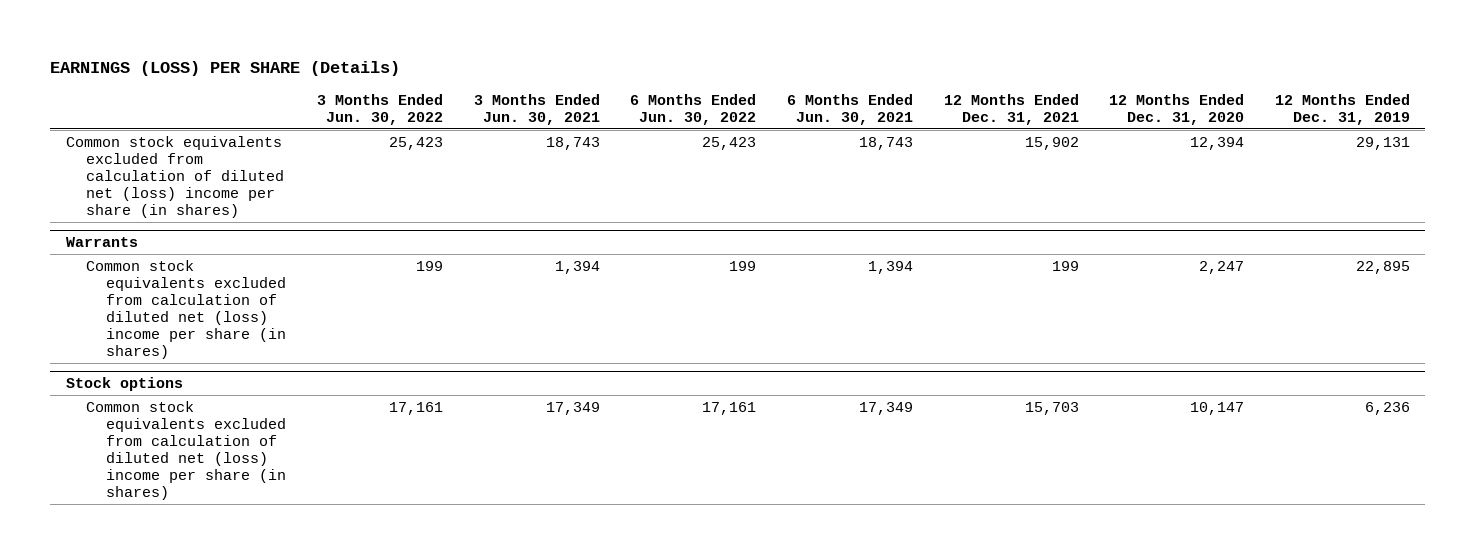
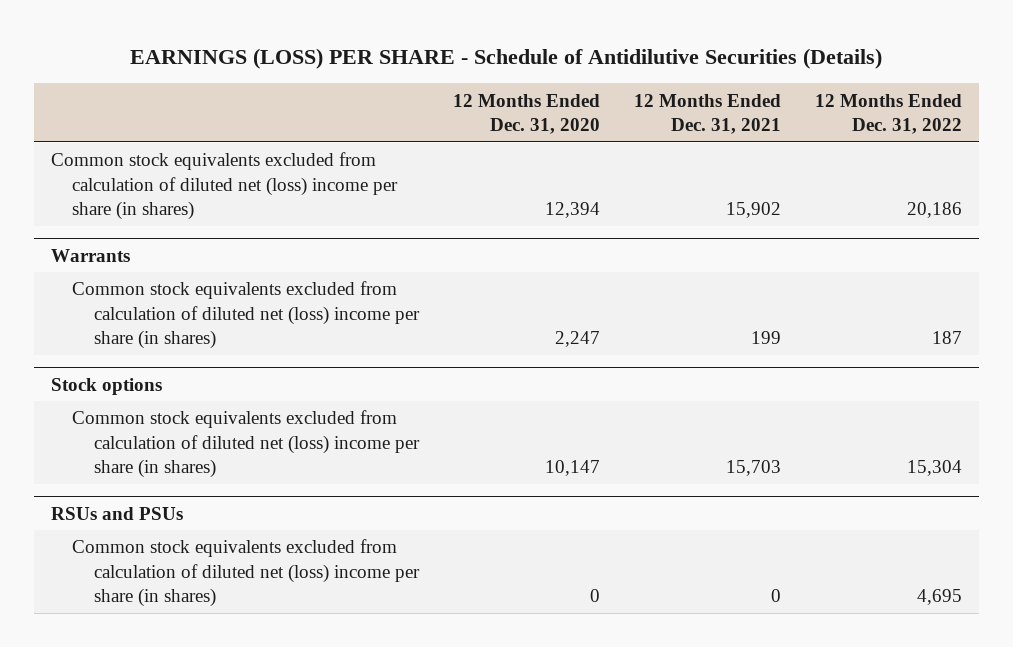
[50,61,401,77] EARNINGS (LOSS) PER SHARE (Details) -> [130,47,883,69] EARNINGS (LOSS) PER SHARE - Schedule of Antidilutive Securities (Details)
[316,93,443,125] 3 Months Ended Jun. 30, 2022 -> none
[473,93,600,125] 3 Months Ended Jun. 30, 2021 -> none
[630,93,757,125] 6 Months Ended Jun. 30, 2022 -> none
[786,93,913,125] 6 Months Ended Jun. 30, 2021 -> none
[1274,93,1410,125] 12 Months Ended Dec. 31, 2019 -> none
none -> [814,93,962,134] 12 Months Ended Dec. 31, 2022
none -> [51,506,184,520] RSUs and PSUs
none -> [72,539,420,608] Common stock equivalents excluded from calculation of diluted net (loss) income per share (in shares)

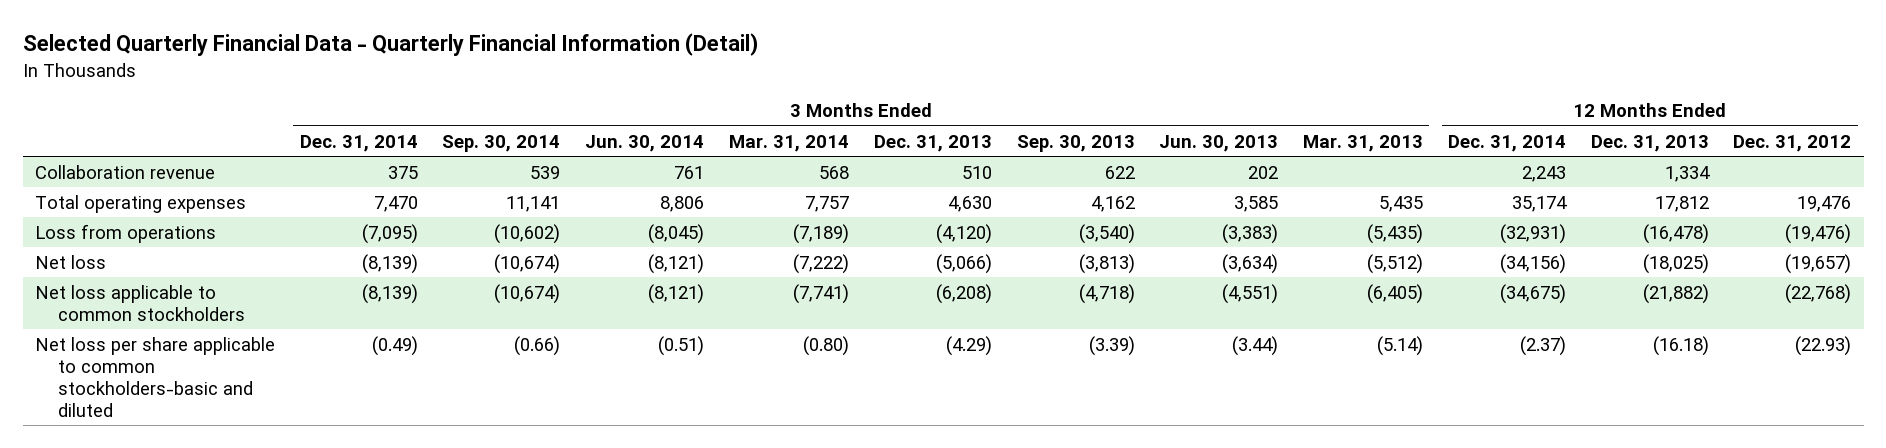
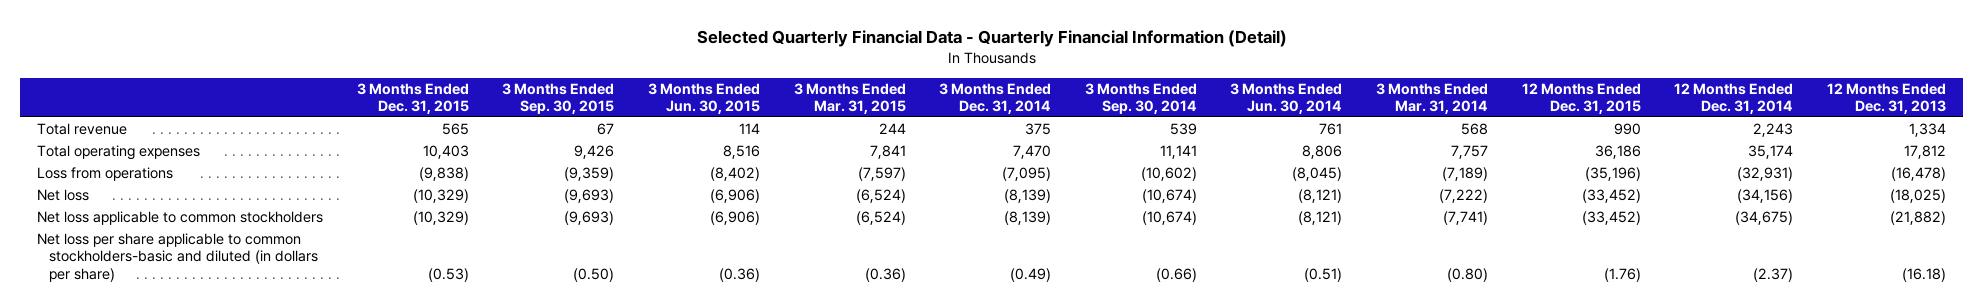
[873,134,992,152] Dec. 31, 2013 -> none
[1016,134,1135,152] Sep. 30, 2013 -> none
[1159,134,1279,152] Jun. 30, 2013 -> none
[1303,134,1424,152] Mar. 31, 2013 -> none
[1733,134,1852,152] Dec. 31, 2012 -> none
none -> [356,82,469,115] 3 Months Ended Dec. 31, 2015
none -> [502,82,615,115] 3 Months Ended Sep. 30, 2015
none -> [648,82,761,115] 3 Months Ended Jun. 30, 2015
none -> [793,82,906,115] 3 Months Ended Mar. 31, 2015
none -> [1521,82,1641,115] 12 Months Ended Dec. 31, 2015
[34,164,215,179] Collaboration revenue -> [37,123,128,136] Total revenue
[34,336,275,417] Net loss per share applicable to common stockholders-basic and diluted -> [37,233,318,282] Net loss per share applicable to common stockholders-basic and diluted (in dollars per share)

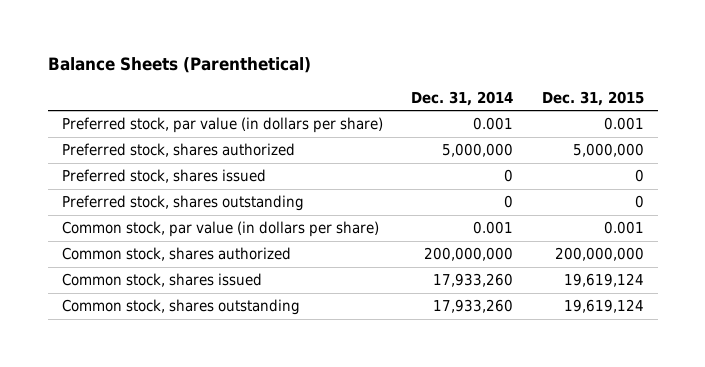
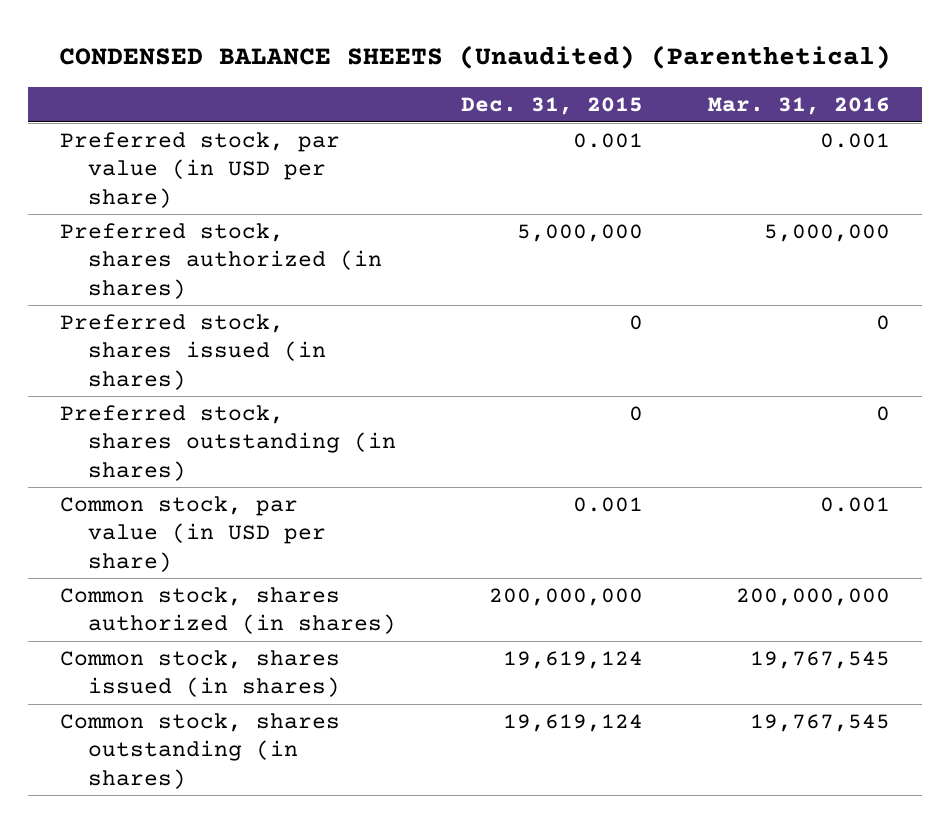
[47,57,311,74] Balance Sheets (Parenthetical) -> [59,44,892,69] CONDENSED BALANCE SHEETS (Unaudited) (Parenthetical)
[411,90,514,106] Dec. 31, 2014 -> none
none -> [707,97,890,116] Mar. 31, 2016
[61,117,383,134] Preferred stock, par value (in dollars per share) -> [60,132,341,208] Preferred stock, par value (in USD per share)
[61,143,295,158] Preferred stock, shares authorized -> [60,223,383,299] Preferred stock, shares authorized (in shares)
[61,169,266,184] Preferred stock, shares issued -> [60,314,327,390] Preferred stock, shares issued (in shares)
[61,195,304,212] Preferred stock, shares outstanding -> [60,405,397,481] Preferred stock, shares outstanding (in shares)
[61,221,379,238] Common stock, par value (in dollars per share) -> [60,496,327,572] Common stock, par value (in USD per share)
[61,247,291,262] Common stock, shares authorized -> [60,587,397,635] Common stock, shares authorized (in shares)
[61,273,262,288] Common stock, shares issued -> [60,650,341,698] Common stock, shares issued (in shares)
[61,299,300,316] Common stock, shares outstanding -> [60,713,341,789] Common stock, shares outstanding (in shares)

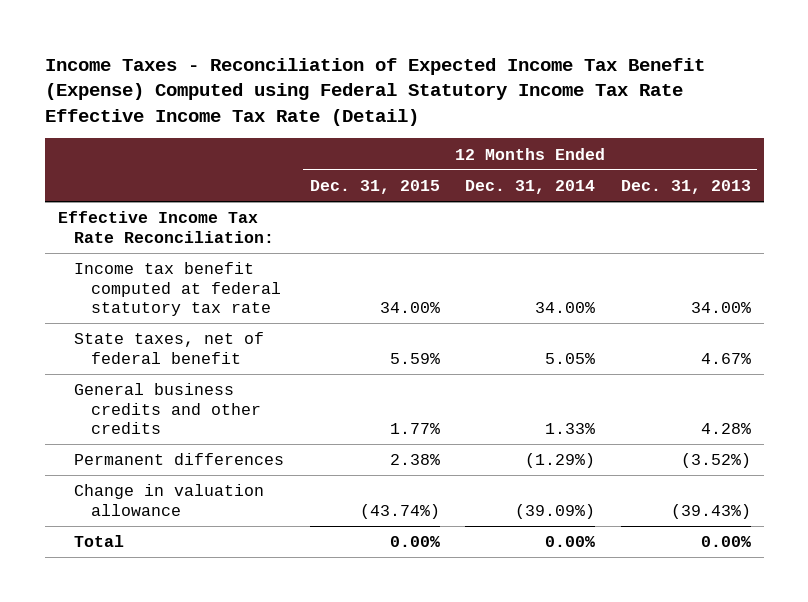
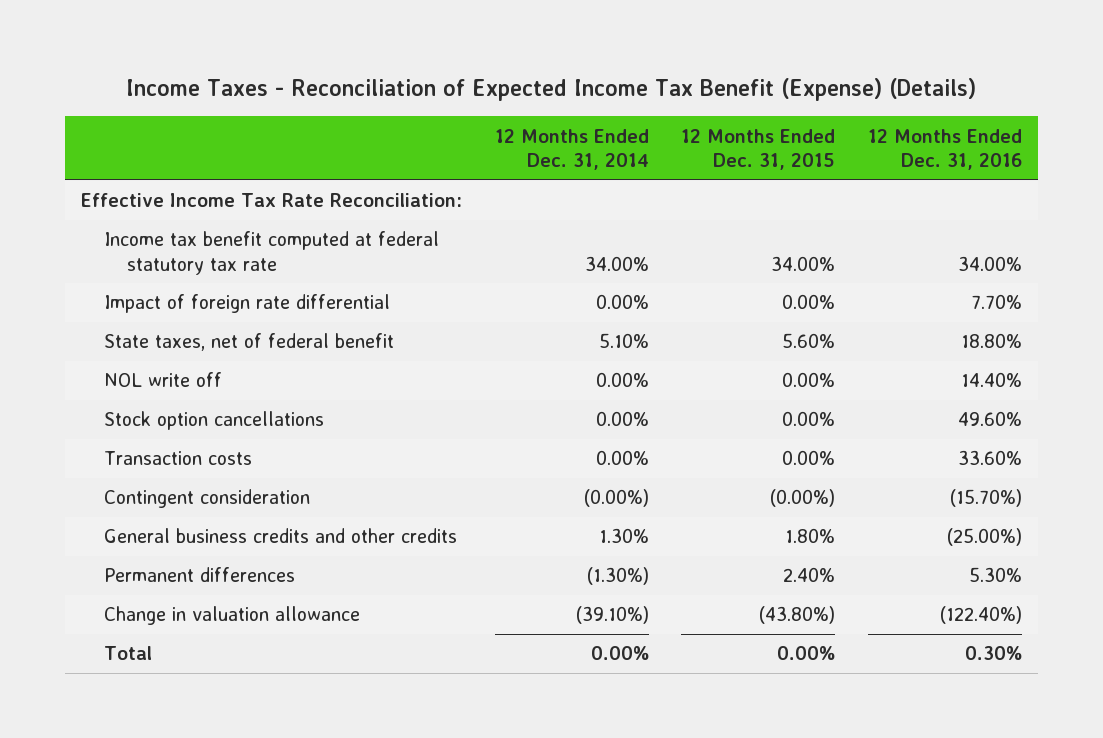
[44,57,705,126] Income Taxes - Reconciliation of Expected Income Tax Benefit (Expense) Computed using Federal Statutory Income Tax Rate Effective Income Tax Rate (Detail) -> [126,78,977,102] Income Taxes - Reconciliation of Expected Income Tax Benefit (Expense) (Details)
[620,179,751,194] Dec. 31, 2013 -> none
none -> [867,128,1022,170] 12 Months Ended Dec. 31, 2016
none -> [103,294,390,314] Impact of foreign rate differential
[389,352,440,364] 5.59% -> [782,333,836,349] 5.60%
[545,352,596,364] 5.05% -> [598,333,649,349] 5.10%
none -> [103,372,222,388] NOL write off
none -> [103,411,324,431] Stock option cancellations
none -> [103,451,252,466] Transaction costs
none -> [103,489,310,509] Contingent consideration
[389,423,440,435] 1.77% -> [785,528,836,544] 1.80%
[545,423,596,435] 1.33% -> [598,528,649,544] 1.30%
[389,454,440,466] 2.38% -> [783,567,836,583] 2.40%
[525,453,596,469] (1.29%) -> [586,567,649,586] (1.30%)
[359,503,440,519] (43.74%) -> [759,606,836,625] (43.80%)
[515,503,596,519] (39.09%) -> [575,606,649,625] (39.10%)

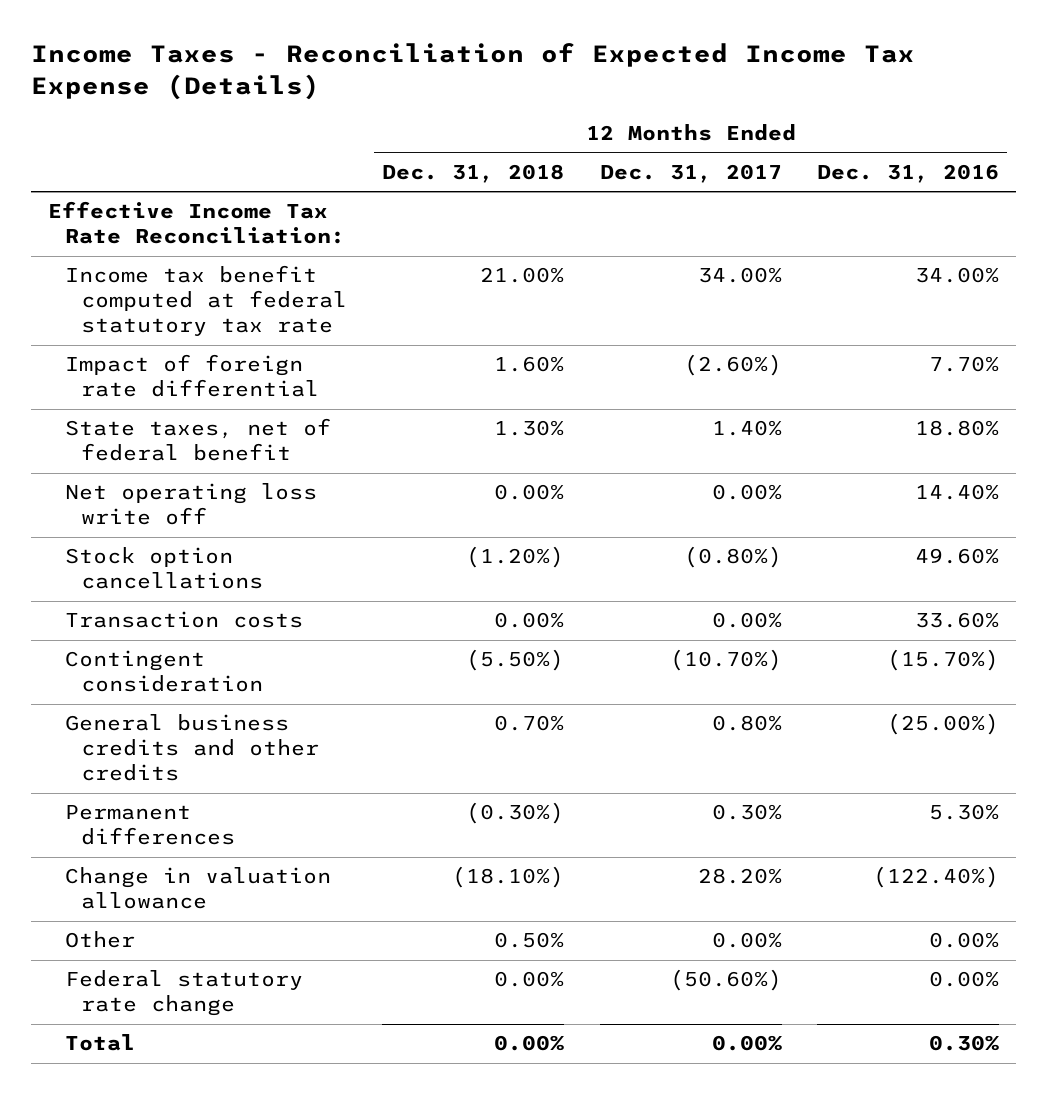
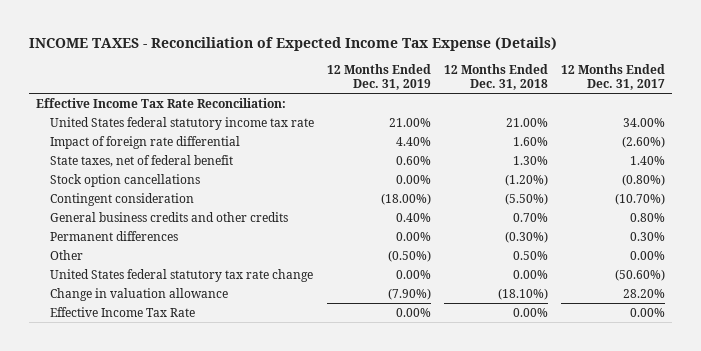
[30,43,915,100] Income Taxes - Reconciliation of Expected Income Tax Expense (Details) -> [29,36,558,51] INCOME TAXES - Reconciliation of Expected Income Tax Expense (Details)
[816,164,999,184] Dec. 31, 2016 -> none
none -> [327,63,432,91] 12 Months Ended Dec. 31, 2019
[64,265,348,337] Income tax benefit computed at federal statutory tax rate -> [50,116,315,130] United States federal statutory income tax rate
[64,483,317,526] Net operating loss write off -> none
[64,611,303,629] Transaction costs -> none
[64,970,303,1017] Federal statutory rate change -> [50,268,314,282] United States federal statutory tax rate change
[64,867,331,910] Change in valuation allowance -> [50,287,229,301] Change in valuation allowance
[64,1034,135,1052] Total -> [50,306,196,317] Effective Income Tax Rate

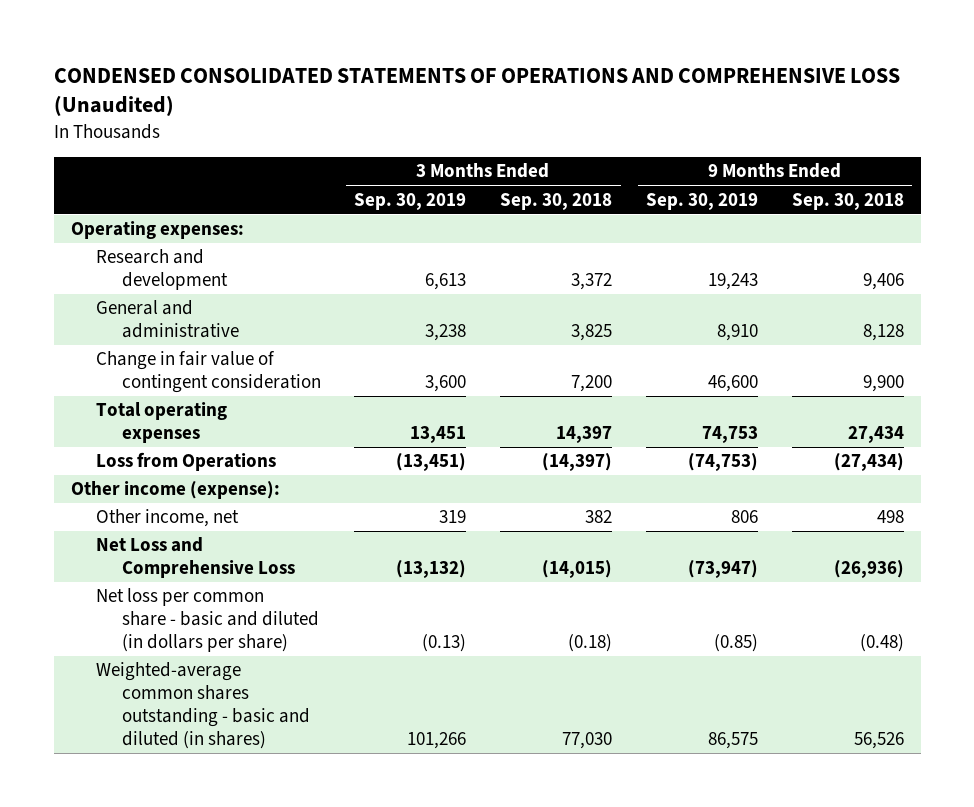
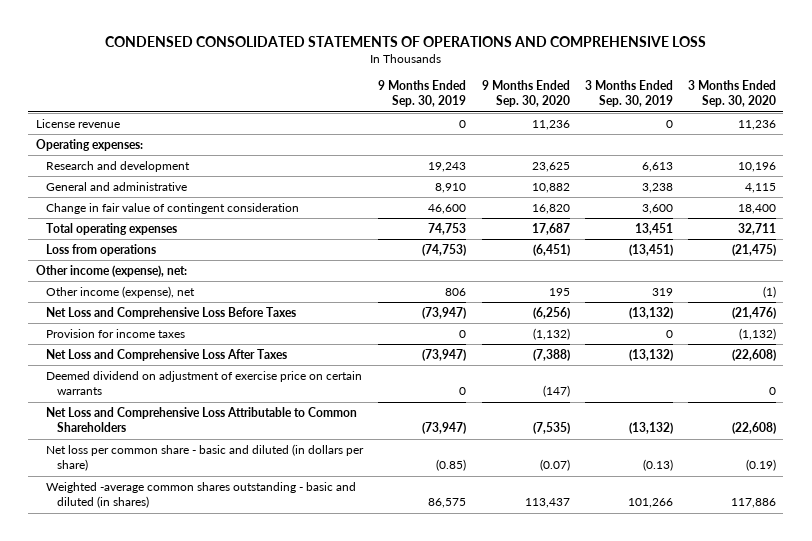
[53,68,900,117] CONDENSED CONSOLIDATED STATEMENTS OF OPERATIONS AND COMPREHENSIVE LOSS (Unaudited) -> [104,35,706,47] CONDENSED CONSOLIDATED STATEMENTS OF OPERATIONS AND COMPREHENSIVE LOSS
[500,192,613,210] Sep. 30, 2018 -> none
[791,192,904,210] Sep. 30, 2018 -> none
none -> [481,79,570,108] 9 Months Ended Sep. 30, 2020
none -> [687,79,776,108] 3 Months Ended Sep. 30, 2020
none -> [35,118,120,128] License revenue
[96,452,277,472] Loss from Operations -> [46,243,157,256] Loss from operations
[70,481,280,500] Other income (expense): -> [35,264,187,277] Other income (expense), net:
[96,509,240,528] Other income, net -> [46,285,196,298] Other income (expense), net
none -> [46,306,297,319] Net Loss and Comprehensive Loss Before Taxes
none -> [46,328,186,338] Provision for income taxes
[96,537,295,579] Net Loss and Comprehensive Loss -> [46,348,288,361] Net Loss and Comprehensive Loss After Taxes
none -> [46,370,363,396] Deemed dividend on adjustment of exercise price on certain warrants
none -> [46,406,358,433] Net Loss and Comprehensive Loss Attributable to Common Shareholders
[96,662,310,749] Weighted-average common shares outstanding - basic and diluted (in shares) -> [46,481,357,509] Weighted -average common shares outstanding - basic and diluted (in shares)

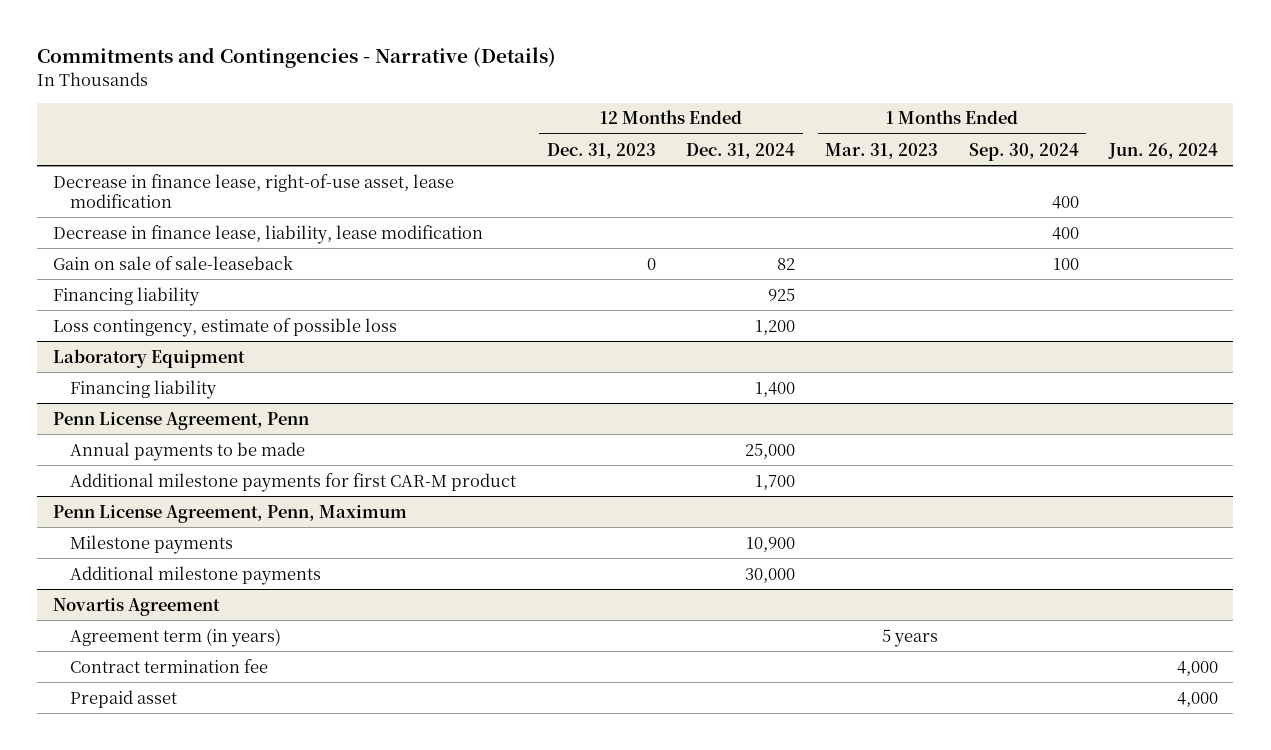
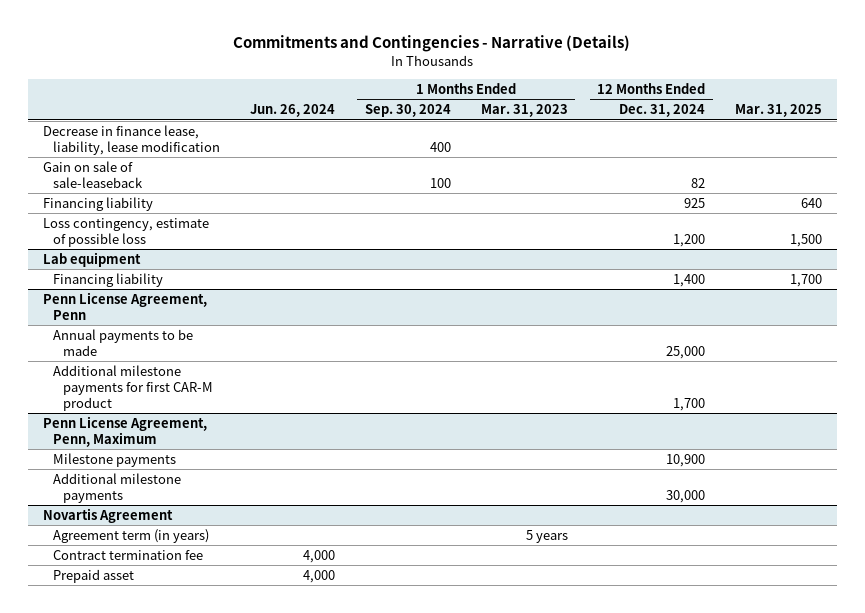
[546,142,656,159] Dec. 31, 2023 -> none
none -> [735,104,823,118] Mar. 31, 2025
[52,173,454,208] Decrease in finance lease, right-of-use asset, lease modification -> none
[52,348,245,368] Laboratory Equipment -> [42,251,141,267] Lab equipment

